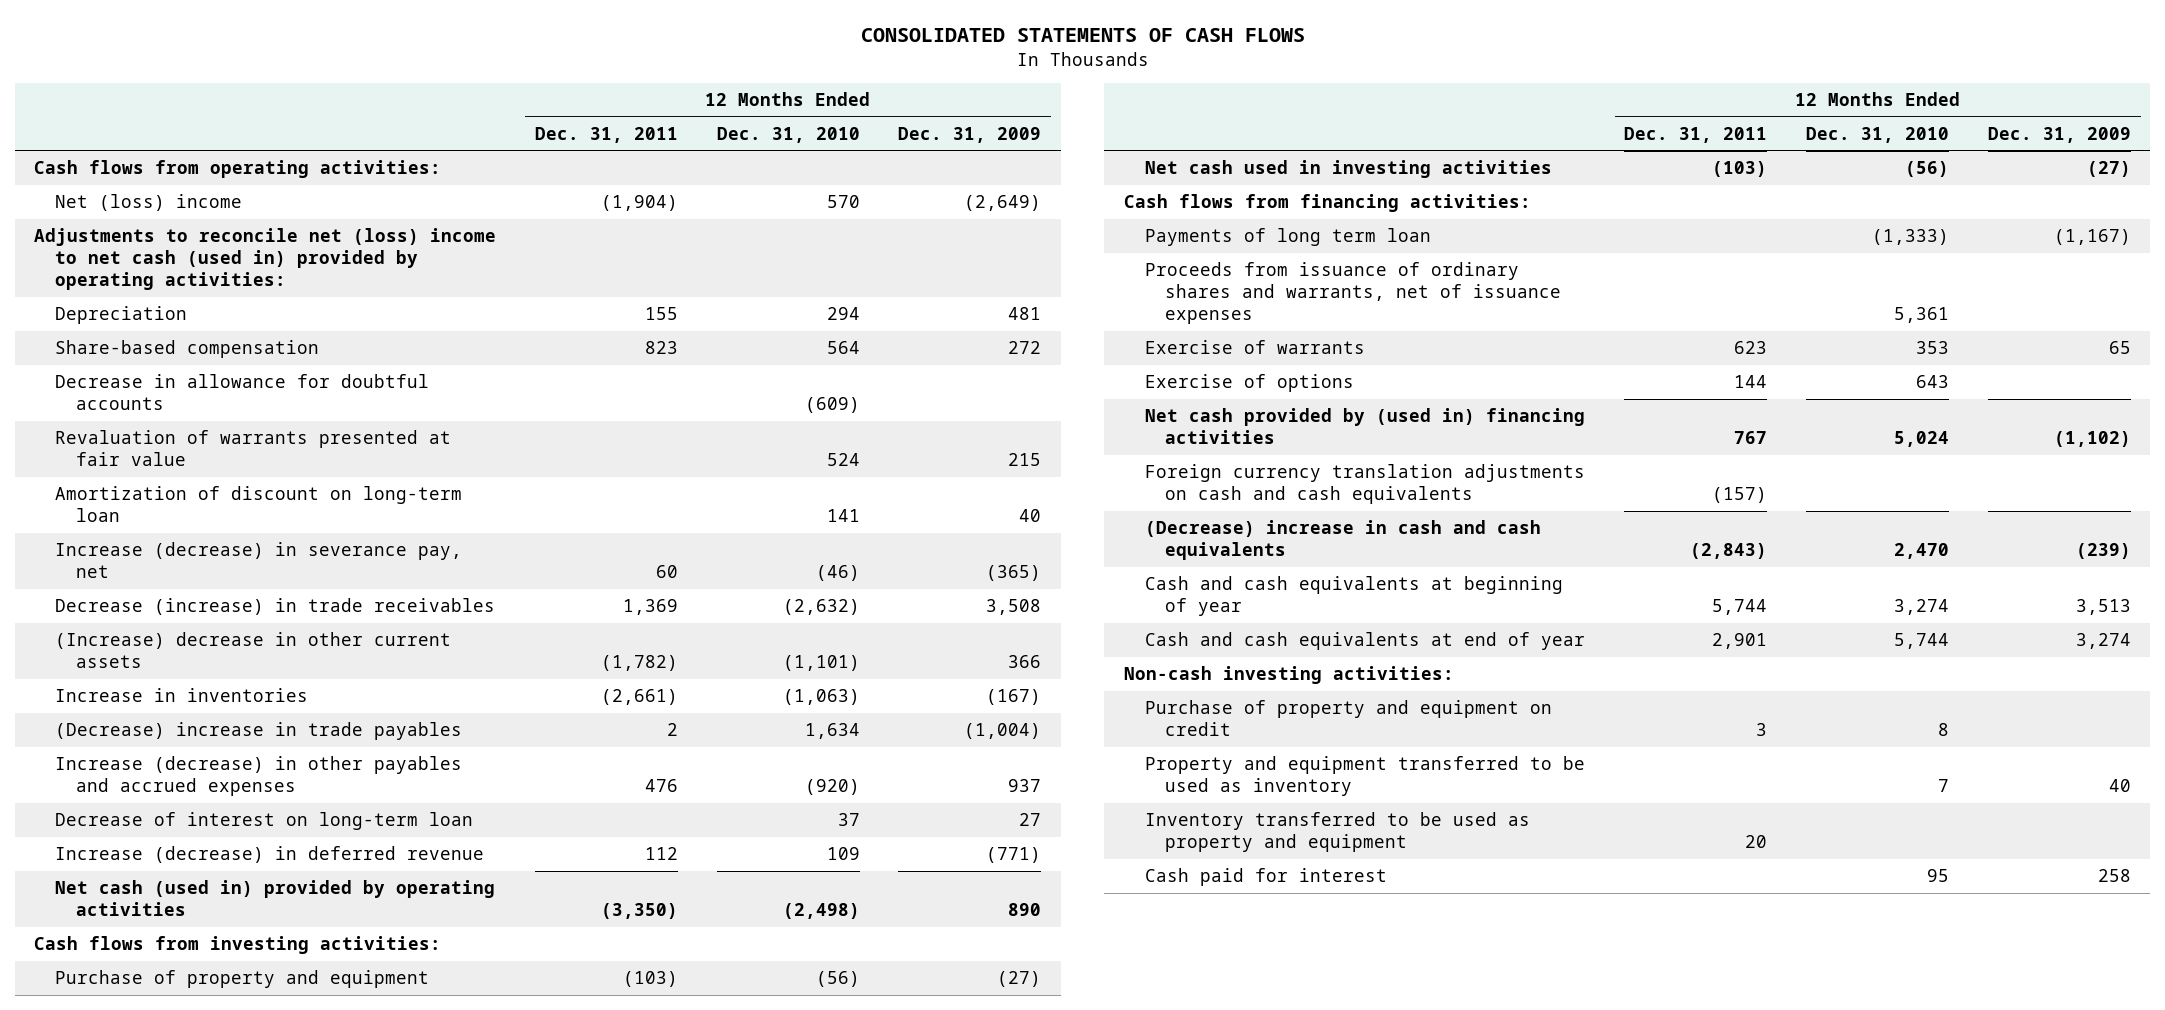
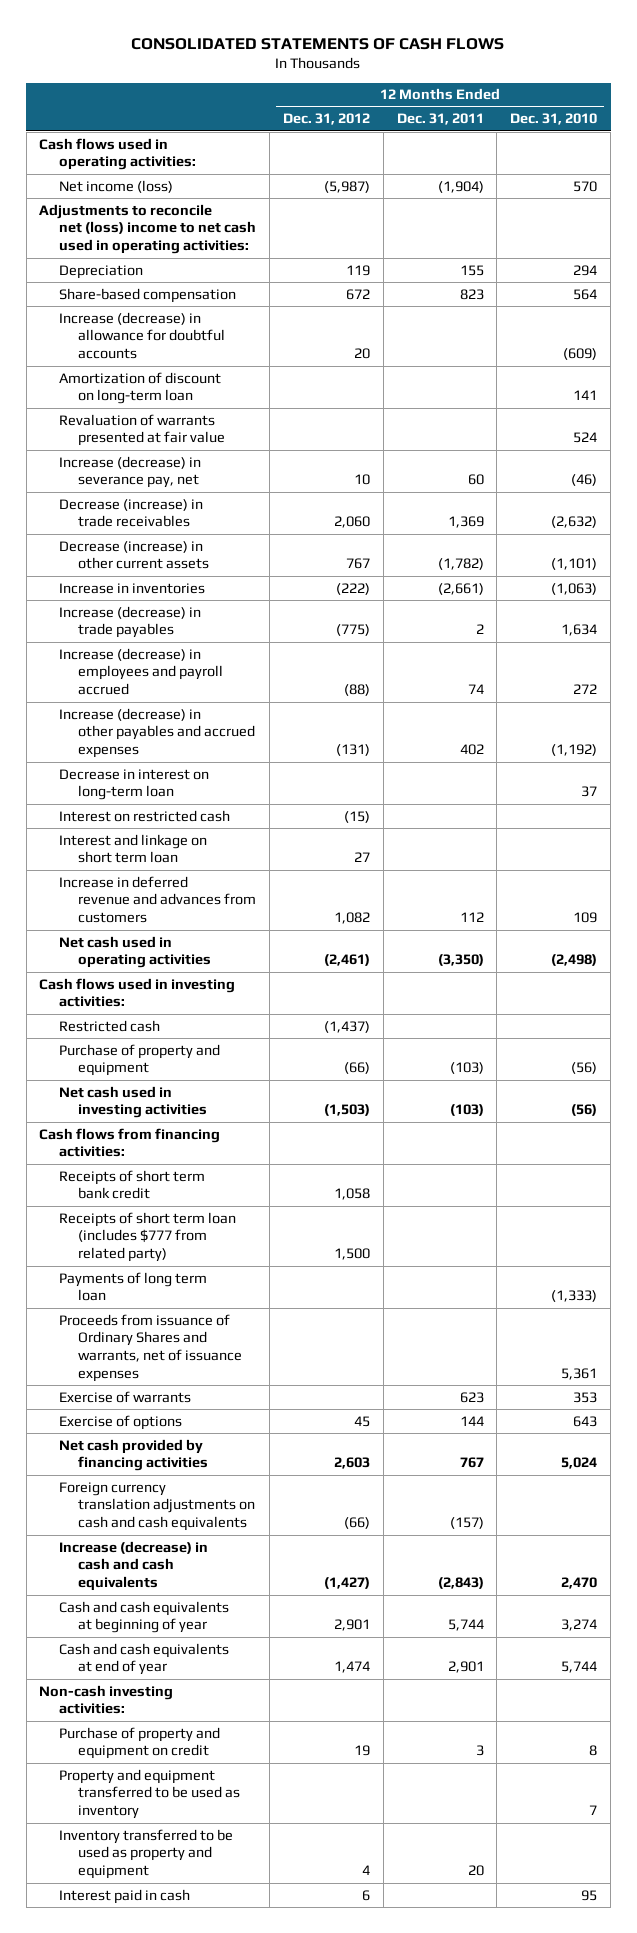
[898,126,1042,143] Dec. 31, 2009 -> none
none -> [282,113,370,126] Dec. 31, 2012
[34,160,442,179] Cash flows from operating activities: -> [39,137,196,171] Cash flows used in operating activities:
[55,194,243,212] Net (loss) income -> [58,179,173,193] Net income (loss)
[34,228,497,291] Adjustments to reconcile net (loss) income to net cash (used in) provided by operating activities: -> [39,203,256,255] Adjustments to reconcile net (loss) income to net cash used in operating activities:
[55,374,430,411] Decrease in allowance for doubtful accounts -> [58,311,226,360] Increase (decrease) in allowance for doubtful accounts
[55,430,452,467] Revaluation of warrants presented at fair value -> [58,413,226,447] Revaluation of warrants presented at fair value
[55,632,452,669] (Increase) decrease in other current assets -> [58,540,210,570] Decrease (increase) in other current assets
[55,722,463,741] (Decrease) increase in trade payables -> [58,605,201,639] Increase (decrease) in trade payables
none -> [58,647,224,696] Increase (decrease) in employees and payroll accrued
[644,779,678,793] 476 -> [459,744,484,756] 402
[804,779,860,796] (920) -> [551,744,598,757] (1,192)
[55,812,474,831] Decrease of interest on long-term loan -> [58,768,209,801] Decrease in interest on long-term loan
none -> [58,809,230,822] Interest on restricted cash
none -> [58,833,207,864] Interest and linkage on short term loan
[55,846,485,864] Increase (decrease) in deferred revenue -> [58,875,257,924] Increase in deferred revenue and advances from customers
[55,880,496,917] Net cash (used in) provided by operating activities -> [58,935,212,969] Net cash used in operating activities
[34,936,442,955] Cash flows from investing activities: -> [39,977,236,1008] Cash flows used in investing activities:
none -> [58,1019,160,1032] Restricted cash
none -> [58,1169,205,1200] Receipts of short term bank credit
none -> [58,1211,236,1263] Receipts of short term loan (includes $777 from related party)
[1144,262,1562,325] Proceeds from issuance of ordinary shares and warrants, net of issuance expenses -> [58,1313,243,1383] Proceeds from issuance of Ordinary Shares and warrants, net of issuance expenses
[1144,408,1585,445] Net cash provided by (used in) financing activities -> [58,1438,209,1472] Net cash provided by financing activities
[1144,520,1541,561] (Decrease) increase in cash and cash equivalents -> [58,1540,208,1592] Increase (decrease) in cash and cash equivalents
[1144,868,1387,887] Cash paid for interest -> [58,1888,190,1904] Interest paid in cash

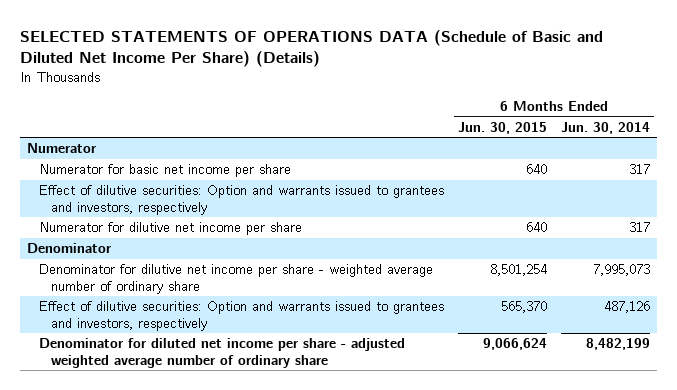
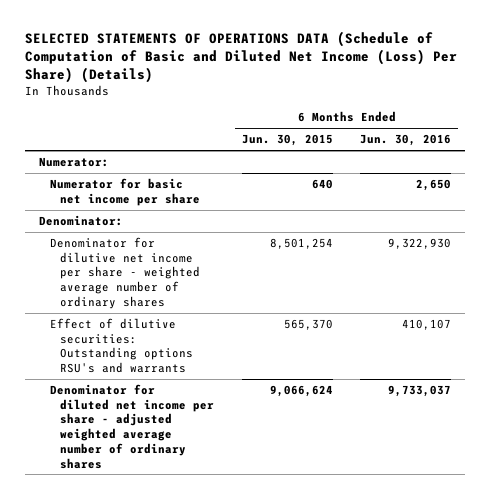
[20,29,604,68] SELECTED STATEMENTS OF OPERATIONS DATA (Schedule of Basic and Diluted Net Income Per Share) (Details) -> [25,31,458,84] SELECTED STATEMENTS OF OPERATIONS DATA (Schedule of Computation of Basic and Diluted Net Income (Loss) Per Share) (Details)
[561,121,651,134] Jun. 30, 2014 -> none
none -> [360,134,452,147] Jun. 30, 2016
[27,143,97,154] Numerator -> [39,156,110,167] Numerator:
[38,185,444,216] Effect of dilutive securities: Option and warrants issued to grantees and investors, respectively -> none
[38,222,302,236] Numerator for dilutive net income per share -> none
[27,243,112,254] Denominator -> [39,214,124,226] Denominator:
[38,264,433,295] Denominator for dilutive net income per share - weighted average number of ordinary share -> [49,236,201,309] Denominator for dilutive net income per share - weighted average number of ordinary shares
[38,301,444,332] Effect of dilutive securities: Option and warrants issued to grantees and investors, respectively -> [49,317,194,374] Effect of dilutive securities: Outstanding options RSU's and warrants
[38,338,405,369] Denominator for diluted net income per share - adjusted weighted average number of ordinary share -> [49,383,215,469] Denominator for diluted net income per share - adjusted weighted average number of ordinary shares

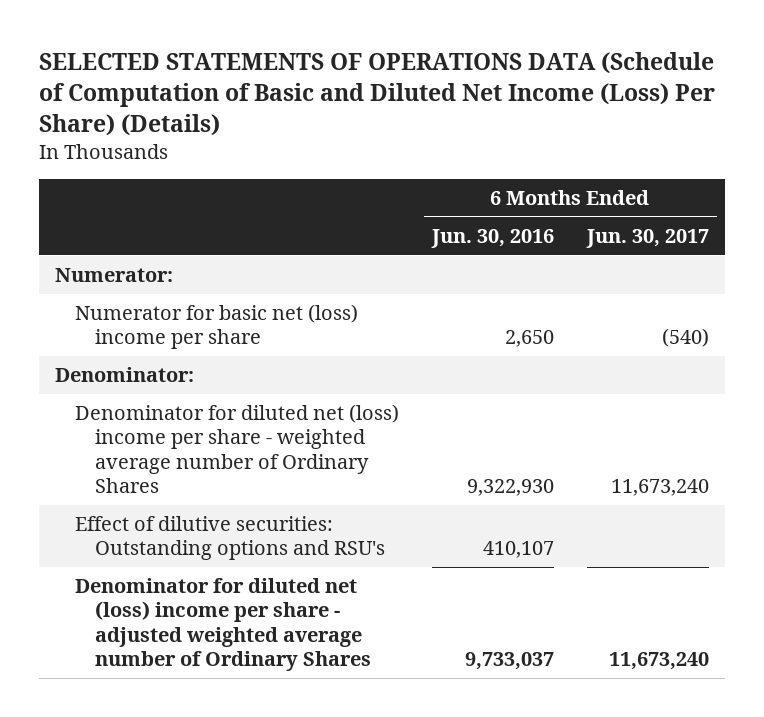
[241,134,333,147] Jun. 30, 2015 -> none
none -> [585,229,709,249] Jun. 30, 2017
[49,177,201,206] Numerator for basic net income per share -> [74,304,358,350] Numerator for basic net (loss) income per share
[49,236,201,309] Denominator for dilutive net income per share - weighted average number of ordinary shares -> [74,404,399,493] Denominator for diluted net (loss) income per share - weighted average number of Ordinary Shares
[49,317,194,374] Effect of dilutive securities: Outstanding options RSU's and warrants -> [74,516,385,561] Effect of dilutive securities: Outstanding options and RSU's
[49,383,215,469] Denominator for diluted net income per share - adjusted weighted average number of ordinary shares -> [74,578,371,671] Denominator for diluted net (loss) income per share - adjusted weighted average number of Ordinary Shares

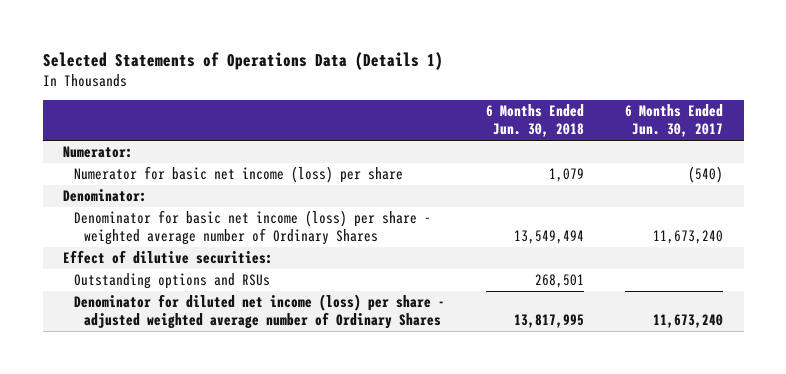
[38,51,715,137] SELECTED STATEMENTS OF OPERATIONS DATA (Schedule of Computation of Basic and Diluted Net Income (Loss) Per Share) (Details) -> [42,51,443,70] Selected Statements of Operations Data (Details 1)
[430,229,554,249] Jun. 30, 2016 -> none
none -> [485,104,584,138] 6 Months Ended Jun. 30, 2018
[74,304,358,350] Numerator for basic net (loss) income per share -> [73,165,403,183] Numerator for basic net income (loss) per share
[74,516,385,561] Effect of dilutive securities: Outstanding options and RSU's -> none
[74,404,399,493] Denominator for diluted net (loss) income per share - weighted average number of Ordinary Shares -> [73,209,431,245] Denominator for basic net income (loss) per share - weighted average number of Ordinary Shares
none -> [63,249,274,264] Effect of dilutive securities:
none -> [73,272,270,289] Outstanding options and RSUs
[74,578,371,671] Denominator for diluted net (loss) income per share - adjusted weighted average number of Ordinary Shares -> [73,293,445,329] Denominator for diluted net income (loss) per share - adjusted weighted average number of Ordinary Shares

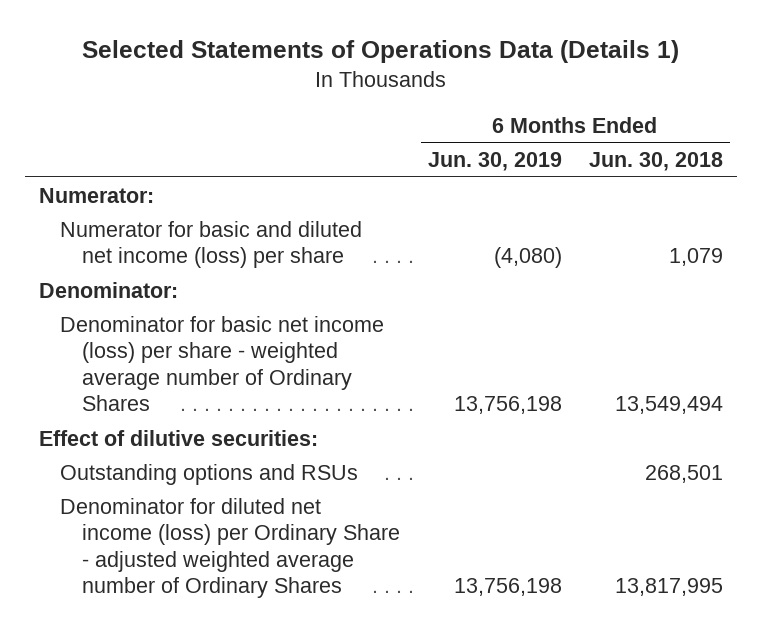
[624,104,723,138] 6 Months Ended Jun. 30, 2017 -> none
none -> [427,152,562,172] Jun. 30, 2019
[73,165,403,183] Numerator for basic net income (loss) per share -> [60,220,363,269] Numerator for basic and diluted net income (loss) per share
[73,293,445,329] Denominator for diluted net income (loss) per share - adjusted weighted average number of Ordinary Shares -> [60,497,400,599] Denominator for diluted net income (loss) per Ordinary Share - adjusted weighted average number of Ordinary Shares

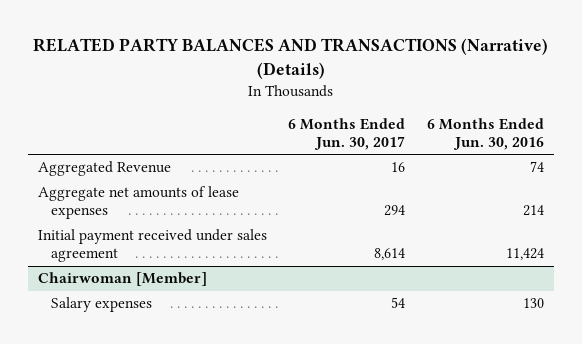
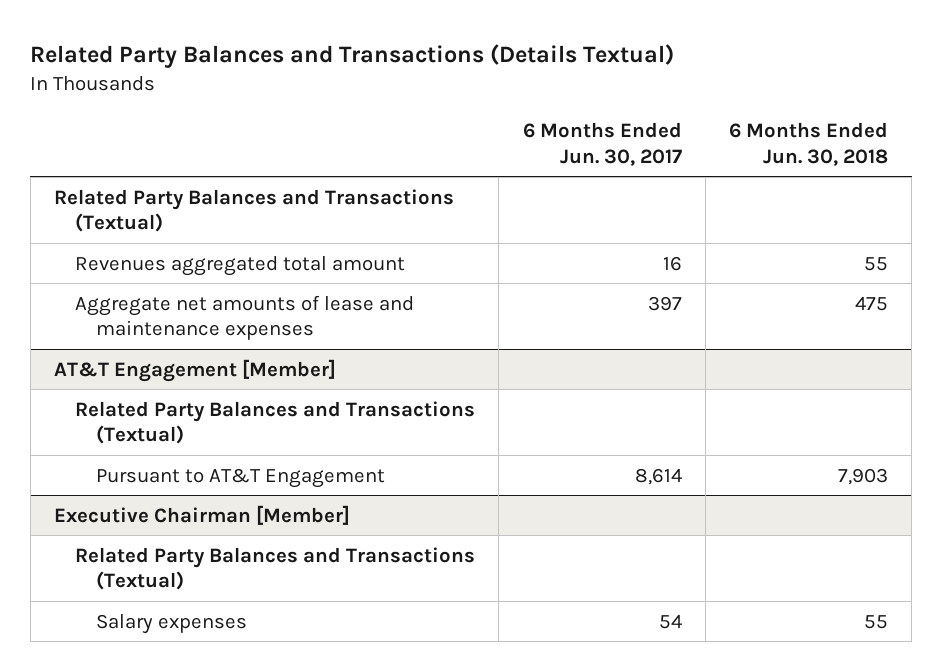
[32,38,548,80] RELATED PARTY BALANCES AND TRANSACTIONS (Narrative) (Details) -> [30,44,675,69] Related Party Balances and Transactions (Details Textual)
[426,118,544,150] 6 Months Ended Jun. 30, 2016 -> none
none -> [729,122,889,166] 6 Months Ended Jun. 30, 2018
[38,161,172,177] Aggregated Revenue -> none
none -> [54,188,455,233] Related Party Balances and Transactions (Textual)
none -> [75,255,406,276] Revenues aggregated total amount
[38,186,240,220] Aggregate net amounts of lease expenses -> [75,294,415,341] Aggregate net amounts of lease and maintenance expenses
[384,205,406,217] 294 -> [647,295,682,311] 397
none -> [54,358,337,382] AT&T Engagement [Member]
none -> [75,400,476,445] Related Party Balances and Transactions (Textual)
[38,229,268,263] Initial payment received under sales agreement -> [96,467,386,488] Pursuant to AT&T Engagement
[38,272,208,287] Chairwoman [Member] -> [54,504,351,525] Executive Chairman [Member]
none -> [75,546,476,591] Related Party Balances and Transactions (Textual)

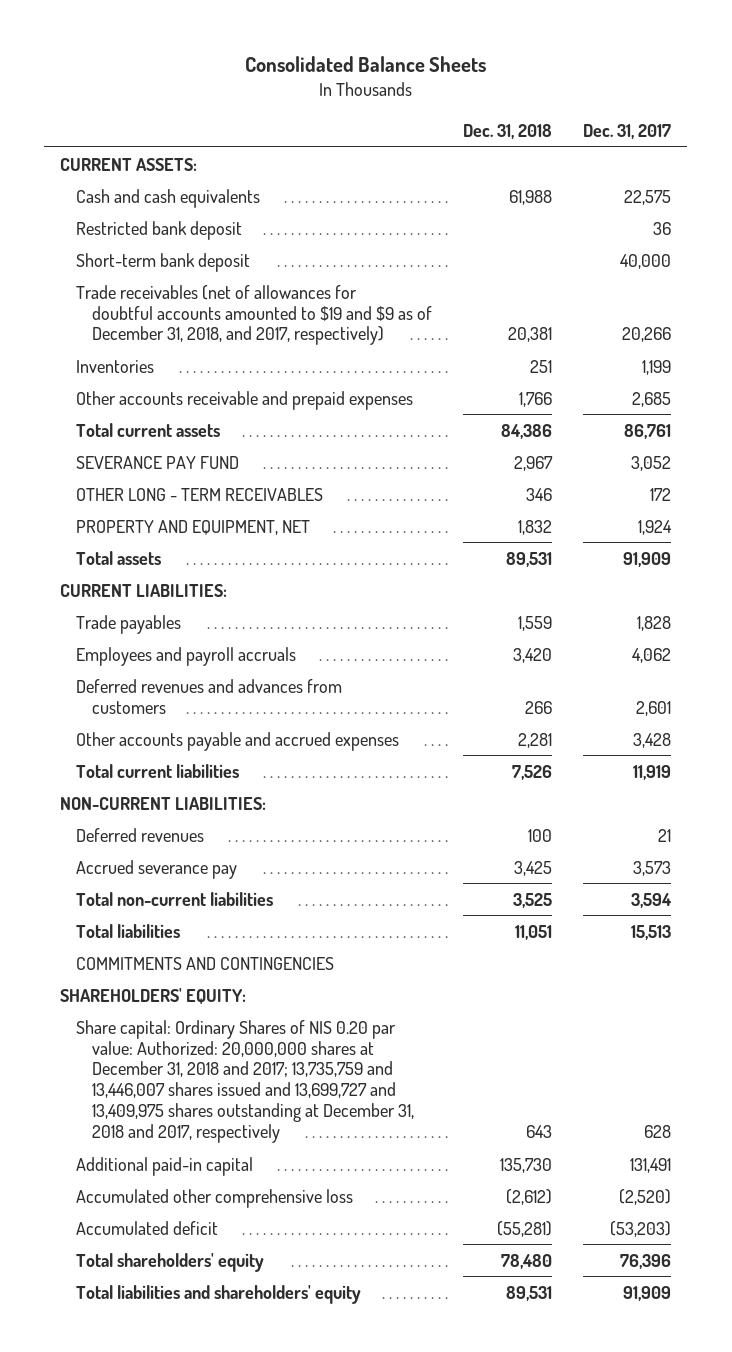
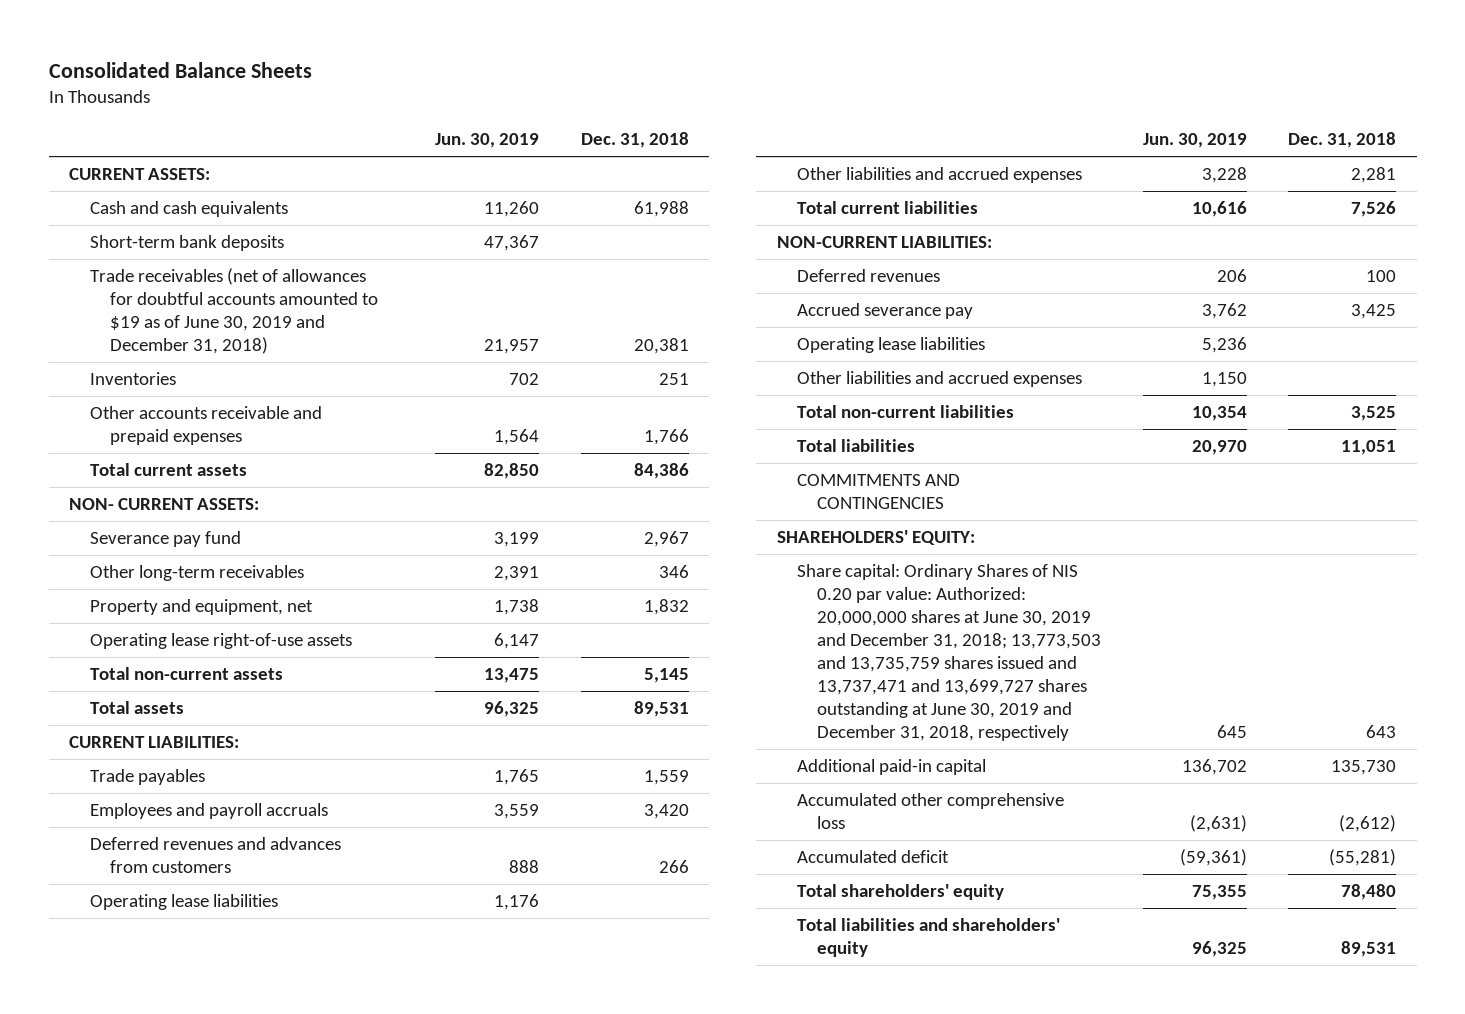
[583,123,672,139] Dec. 31, 2017 -> none
none -> [435,132,540,148] Jun. 30, 2019
[76,220,243,240] Restricted bank deposit -> none
[76,252,251,272] Short-term bank deposit -> [89,235,284,252] Short-term bank deposits
[76,284,432,346] Trade receivables (net of allowances for doubtful accounts amounted to $19 and $9 as of December 31, 2018, and 2017, respectively) -> [89,268,378,355] Trade receivables (net of allowances for doubtful accounts amounted to $19 as of June 30, 2019 and December 31, 2018)
none -> [69,498,260,511] NON- CURRENT ASSETS:
[76,455,240,469] SEVERANCE PAY FUND -> [89,531,241,548] Severance pay fund
[76,487,324,501] OTHER LONG - TERM RECEIVABLES -> [89,565,304,582] Other long-term receivables
[76,519,311,535] PROPERTY AND EQUIPMENT, NET -> [89,599,313,616] Property and equipment, net
none -> [89,633,352,650] Operating lease right-of-use assets
none -> [89,667,283,681] Total non-current assets
none -> [89,894,278,911] Operating lease liabilities
[76,731,400,751] Other accounts payable and accrued expenses -> [796,167,1082,184] Other liabilities and accrued expenses
none -> [796,337,985,354] Operating lease liabilities
none -> [796,371,1082,388] Other liabilities and accrued expenses
[76,1019,414,1144] Share capital: Ordinary Shares of NIS 0.20 par value: Authorized: 20,000,000 shares at December 31, 2018 and 2017; 13,735,759 and 13,446,007 shares issued and 13,699,727 and 13,409,975 shares outstanding at December 31, 2018 and 2017, respectively -> [796,564,1102,742] Share capital: Ordinary Shares of NIS 0.20 par value: Authorized: 20,000,000 shares at June 30, 2019 and December 31, 2018; 13,773,503 and 13,735,759 shares issued and 13,737,471 and 13,699,727 shares outstanding at June 30, 2019 and December 31, 2018, respectively

